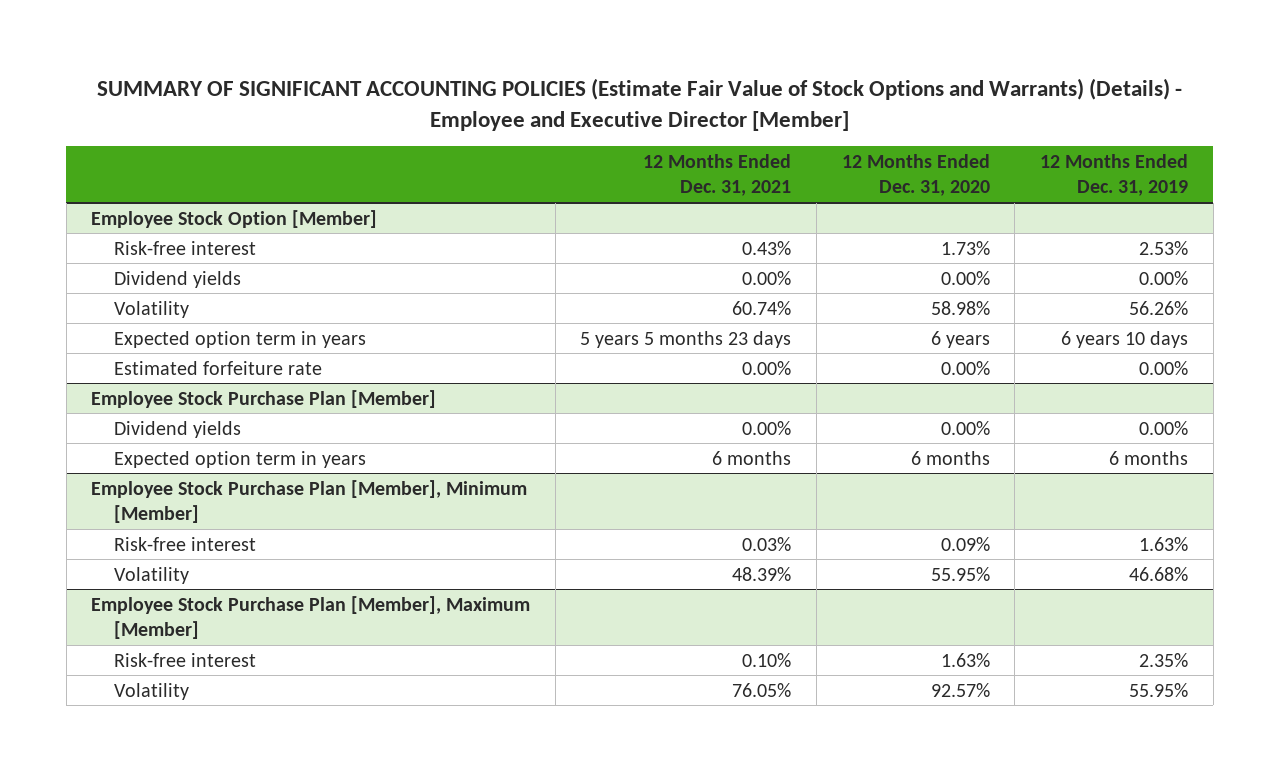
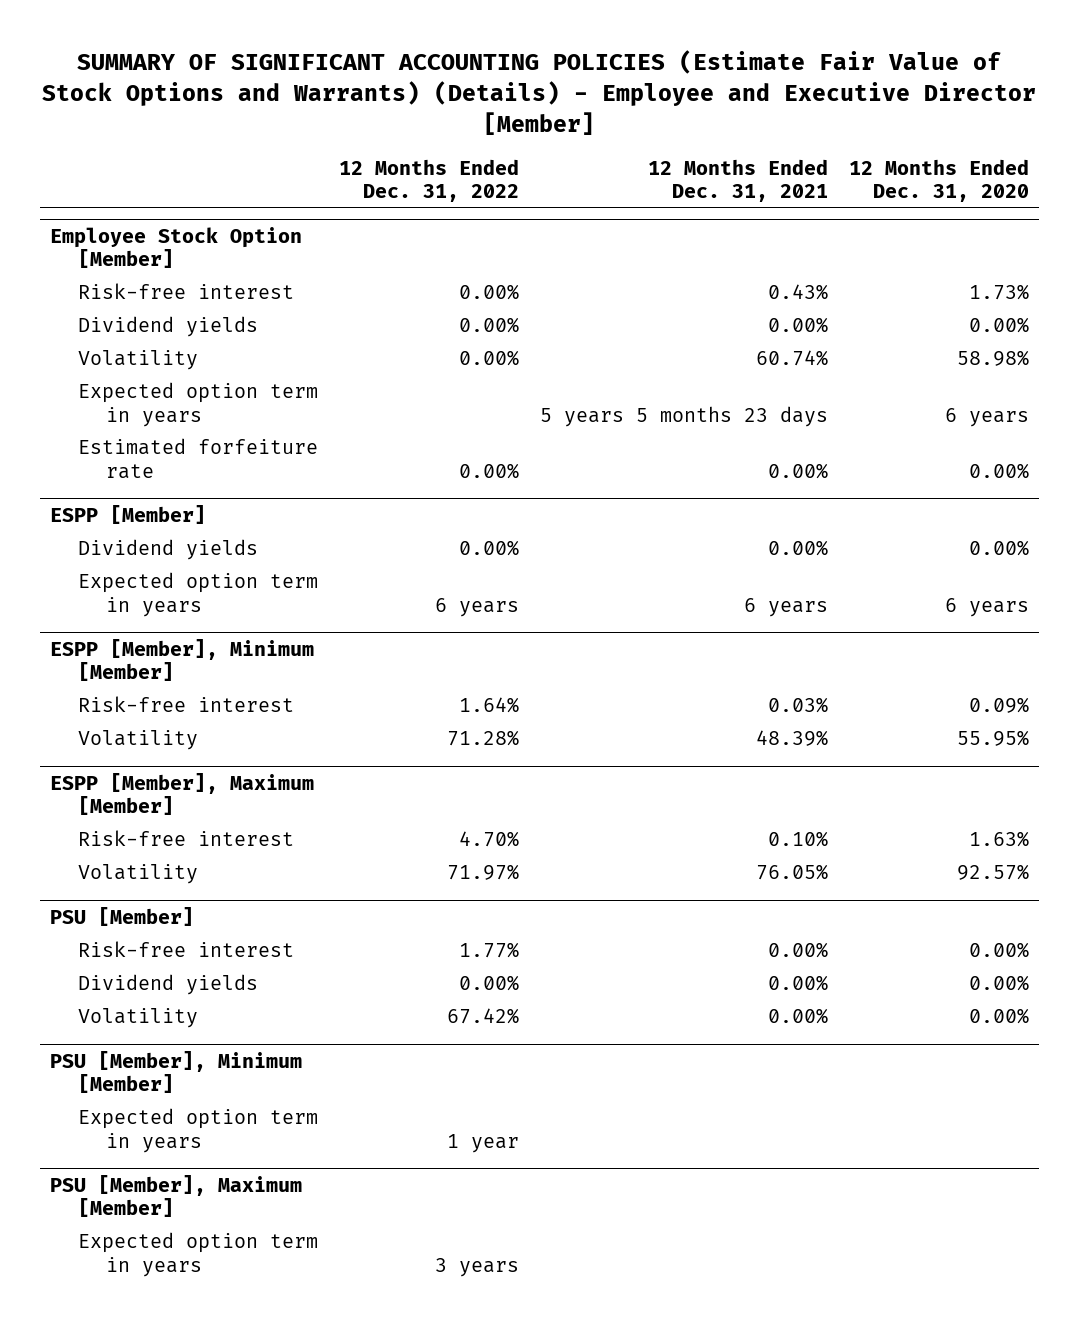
[1040,154,1189,197] 12 Months Ended Dec. 31, 2019 -> none
none -> [339,158,520,202] 12 Months Ended Dec. 31, 2022
[91,389,437,408] Employee Stock Purchase Plan [Member] -> [50,504,207,524] ESPP [Member]
[91,479,528,523] Employee Stock Purchase Plan [Member], Minimum [Member] -> none
[712,450,792,465] 6 months -> [743,597,828,617] 6 years
[910,450,990,465] 6 months -> [944,597,1029,617] 6 years
none -> [50,638,315,682] ESPP [Member], Minimum [Member]
[91,595,531,639] Employee Stock Purchase Plan [Member], Maximum [Member] -> none
none -> [50,772,315,816] ESPP [Member], Maximum [Member]
none -> [50,906,195,926] PSU [Member]
none -> [78,941,295,958] Risk-free interest
none -> [78,974,259,996] Dividend yields
none -> [78,1008,199,1029] Volatility
none -> [50,1050,303,1094] PSU [Member], Minimum [Member]
none -> [78,1108,319,1153] Expected option term in years
none -> [50,1174,303,1218] PSU [Member], Maximum [Member]
none -> [78,1232,319,1277] Expected option term in years

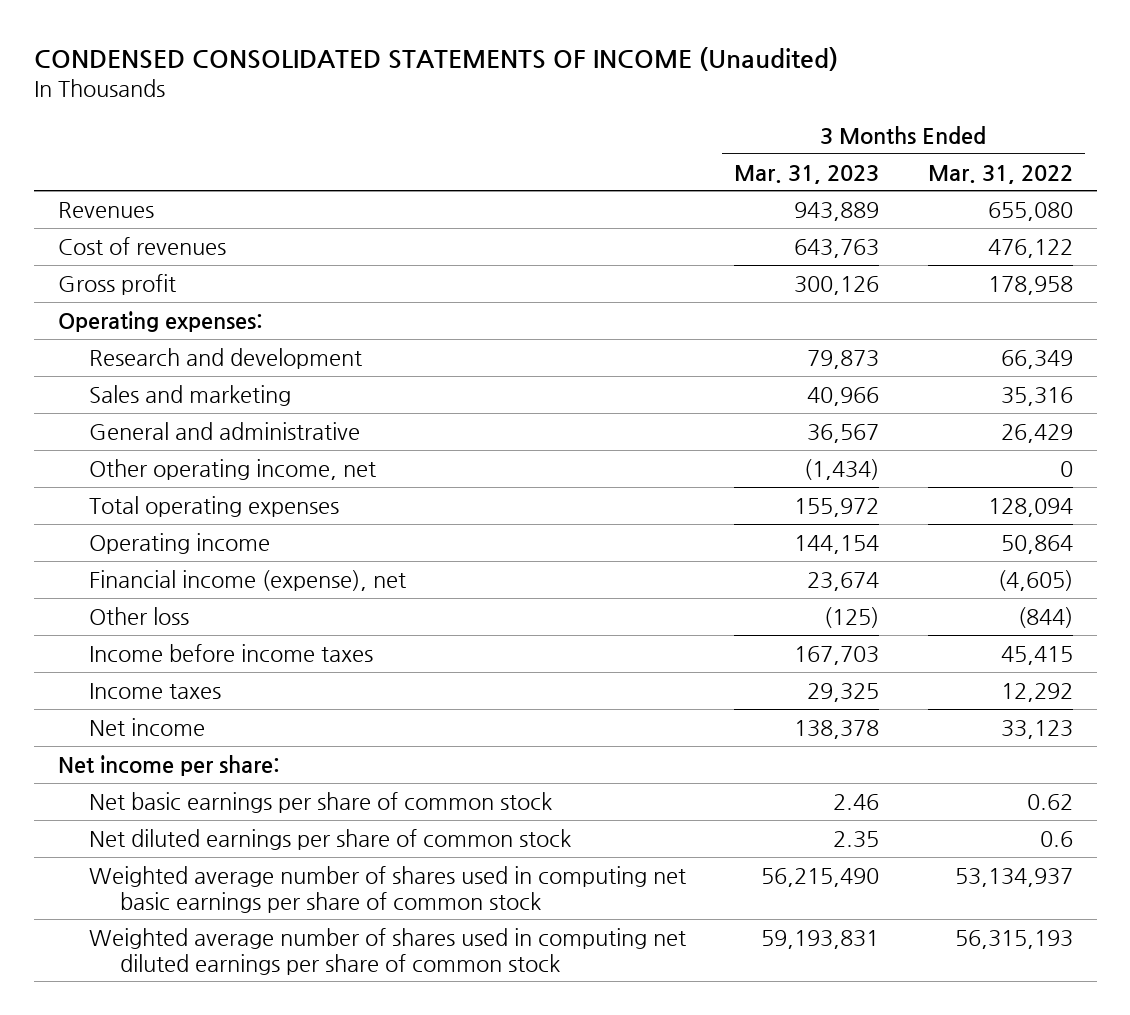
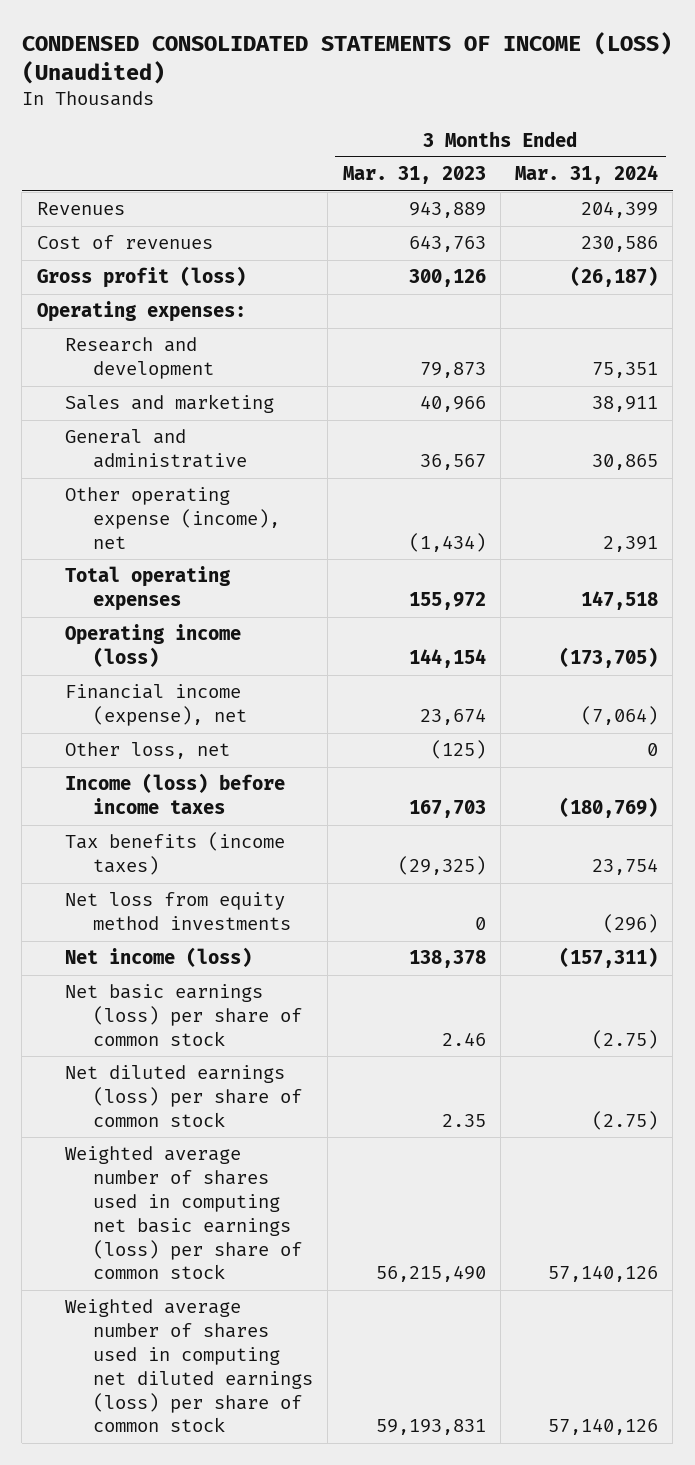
[33,46,838,71] CONDENSED CONSOLIDATED STATEMENTS OF INCOME (Unaudited) -> [21,31,672,84] CONDENSED CONSOLIDATED STATEMENTS OF INCOME (LOSS) (Unaudited)
[927,164,1073,184] Mar. 31, 2022 -> none
none -> [515,165,659,185] Mar. 31, 2024
[57,273,176,295] Gross profit -> [36,266,246,289] Gross profit (loss)
[88,458,376,480] Other operating income, net -> [64,487,281,549] Other operating expense (income), net
[88,532,270,554] Operating income -> [64,624,241,668] Operating income (loss)
[57,754,280,776] Net income per share: -> none
[88,606,189,625] Other loss -> [64,742,230,760] Other loss, net
[88,643,373,662] Income before income taxes -> [64,773,285,815] Income (loss) before income taxes
[88,682,221,699] Income taxes -> [64,832,285,876] Tax benefits (income taxes)
[807,682,880,702] 29,325 -> [397,856,486,876] (29,325)
none -> [64,892,292,931] Net loss from equity method investments
[88,717,205,736] Net income -> [64,947,252,968] Net income (loss)
[88,791,552,813] Net basic earnings per share of common stock -> [64,984,303,1046] Net basic earnings (loss) per share of common stock
[88,828,571,850] Net diluted earnings per share of common stock -> [64,1065,303,1127] Net diluted earnings (loss) per share of common stock
[88,865,686,913] Weighted average number of shares used in computing net basic earnings per share of common stock -> [64,1146,303,1280] Weighted average number of shares used in computing net basic earnings (loss) per share of common stock
[88,927,686,975] Weighted average number of shares used in computing net diluted earnings per share of common stock -> [64,1299,314,1433] Weighted average number of shares used in computing net diluted earnings (loss) per share of common stock

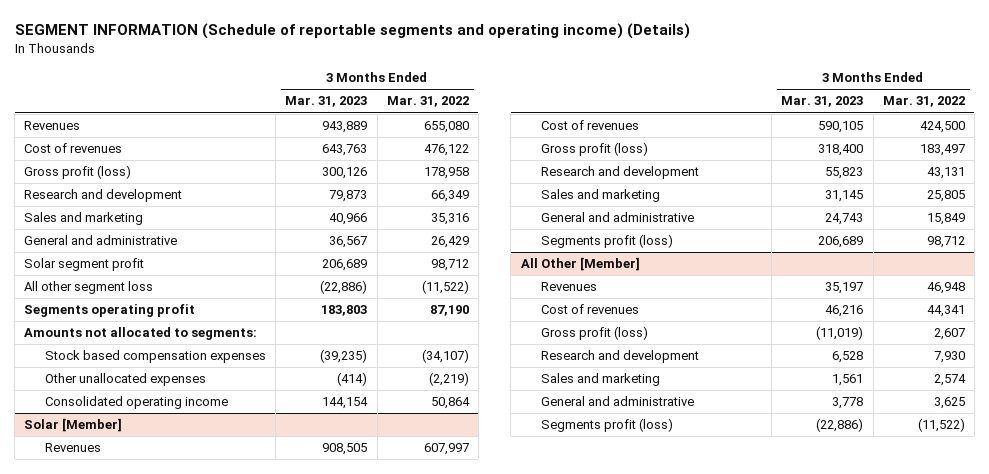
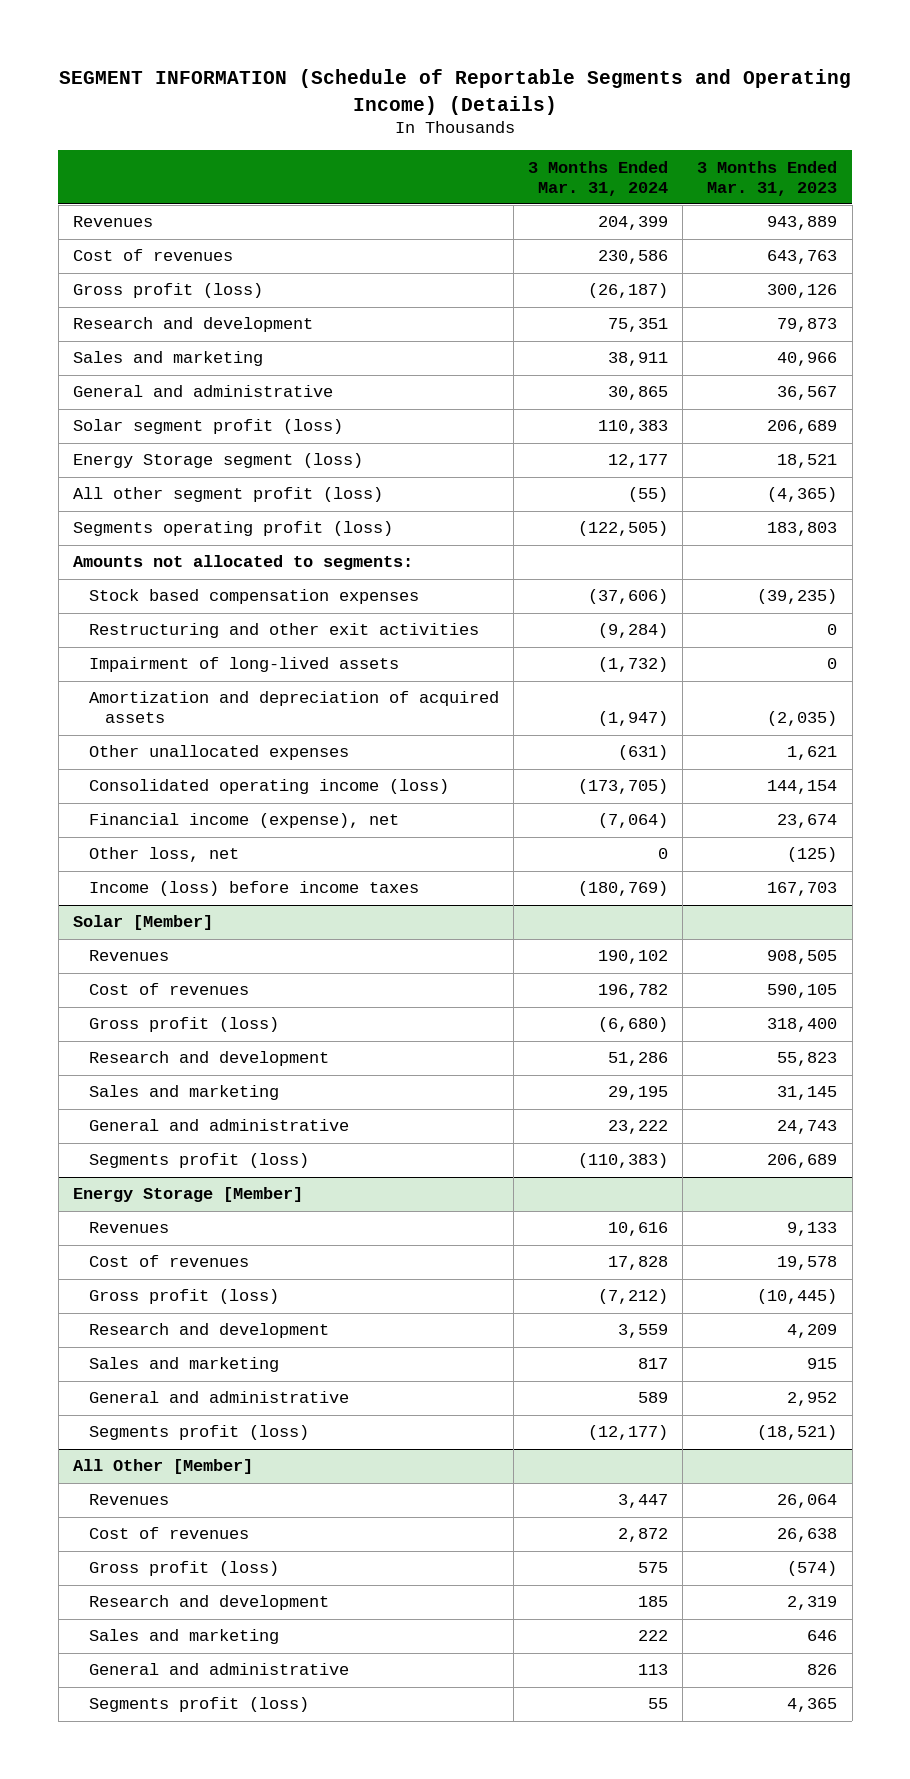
[14,23,690,40] SEGMENT INFORMATION (Schedule of reportable segments and operating income) (Details) -> [59,69,852,115] SEGMENT INFORMATION (Schedule of Reportable Segments and Operating Income) (Details)
[386,96,469,108] Mar. 31, 2022 -> none
none -> [528,160,669,196] 3 Months Ended Mar. 31, 2024
[24,258,145,272] Solar segment profit -> [72,419,343,435] Solar segment profit (loss)
none -> [72,453,363,469] Energy Storage segment (loss)
[24,281,154,295] All other segment loss -> [72,487,383,503] All other segment profit (loss)
[320,280,368,295] (22,886) -> [767,487,838,503] (4,365)
[24,304,196,318] Segments operating profit -> [72,521,393,537] Segments operating profit (loss)
none -> [88,623,479,639] Restructuring and other exit activities
none -> [88,657,399,673] Impairment of long-lived assets
none -> [88,691,499,724] Amortization and depreciation of acquired assets
[337,372,368,387] (414) -> [787,746,838,761] 1,621
[45,396,229,410] Consolidated operating income -> [88,779,449,795] Consolidated operating income (loss)
none -> [88,813,399,829] Financial income (expense), net
none -> [88,847,239,863] Other loss, net
none -> [88,881,419,897] Income (loss) before income taxes
none -> [72,1187,303,1203] Energy Storage [Member]
none -> [88,1222,169,1234] Revenues
none -> [88,1255,249,1268] Cost of revenues
none -> [88,1289,279,1305] Gross profit (loss)
none -> [88,1323,329,1339] Research and development
none -> [88,1357,279,1373] Sales and marketing
none -> [88,1391,349,1404] General and administrative
none -> [88,1425,309,1441] Segments profit (loss)
[825,282,864,295] 35,197 -> [777,1494,838,1509] 26,064
[825,305,864,318] 46,216 -> [777,1528,838,1543] 26,638
[816,326,864,341] (11,019) -> [787,1561,838,1577] (574)
[832,351,864,364] 6,528 -> [787,1596,838,1611] 2,319
[832,374,864,387] 1,561 -> [807,1630,838,1642] 646
[832,397,864,410] 3,778 -> [807,1664,838,1676] 826
[816,418,864,433] (22,886) -> [787,1698,838,1713] 4,365

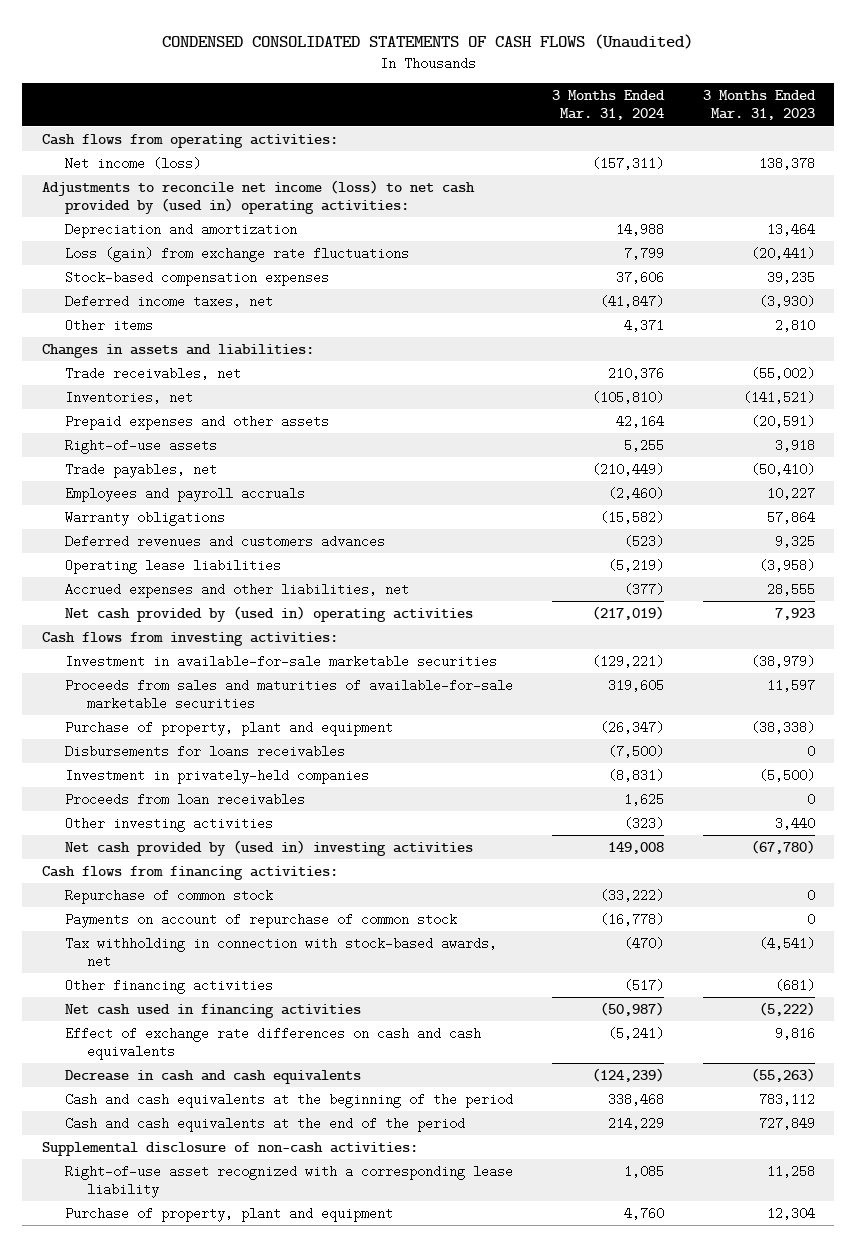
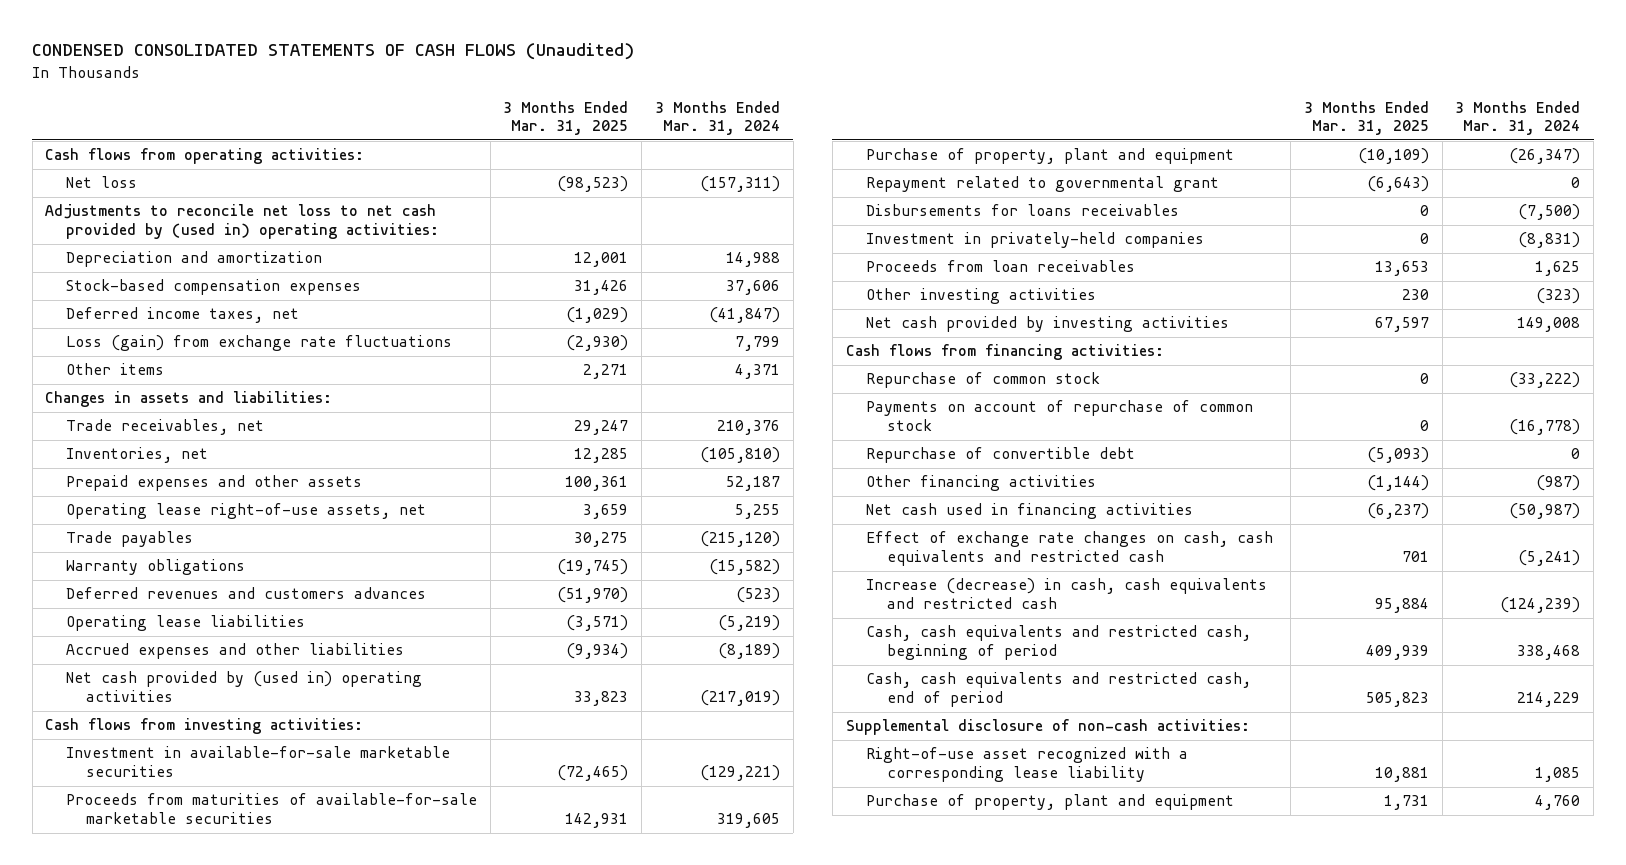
[702,90,816,121] 3 Months Ended Mar. 31, 2023 -> none
none -> [503,100,629,136] 3 Months Ended Mar. 31, 2025
[64,156,201,170] Net income (loss) -> [65,176,137,189] Net loss
[41,179,475,215] Adjustments to reconcile net income (loss) to net cash provided by (used in) operating activities: -> [45,204,439,240] Adjustments to reconcile net loss to net cash provided by (used in) operating activities:
[64,246,409,262] Loss (gain) from exchange rate fluctuations -> [65,335,452,352] Loss (gain) from exchange rate fluctuations
[64,486,305,502] Employees and payroll accruals -> none
[615,414,664,428] 42,164 -> [725,476,780,492] 52,187
[64,438,217,454] Right-of-use assets -> [65,503,426,520] Operating lease right-of-use assets, net
[64,462,217,478] Trade payables, net -> [65,531,193,548] Trade payables
[591,462,664,476] (210,449) -> [699,531,780,548] (215,120)
[64,582,409,598] Accrued expenses and other liabilities, net -> [65,643,404,660] Accrued expenses and other liabilities
[623,582,664,596] (377) -> [717,643,780,660] (8,189)
[64,678,513,711] Proceeds from sales and maturities of available-for-sale marketable securities -> [65,793,477,825] Proceeds from maturities of available-for-sale marketable securities
none -> [866,176,1220,193] Repayment related to governmental grant
[64,839,473,856] Net cash provided by (used in) investing activities -> [866,316,1230,333] Net cash provided by investing activities
[64,936,497,969] Tax withholding in connection with stock-based awards, net -> none
none -> [866,447,1136,464] Repurchase of convertible debt
[623,978,664,992] (517) -> [1536,475,1581,492] (987)
[64,1026,481,1061] Effect of exchange rate differences on cash and cash equivalents -> [866,531,1274,567] Effect of exchange rate changes on cash, cash equivalents and restricted cash
[64,1069,361,1084] Decrease in cash and cash equivalents -> [866,578,1268,610] Increase (decrease) in cash, cash equivalents and restricted cash
[64,1092,513,1108] Cash and cash equivalents at the beginning of the period -> [866,625,1252,661] Cash, cash equivalents and restricted cash, beginning of period
[64,1116,465,1132] Cash and cash equivalents at the end of the period -> [866,672,1252,708] Cash, cash equivalents and restricted cash, end of period

